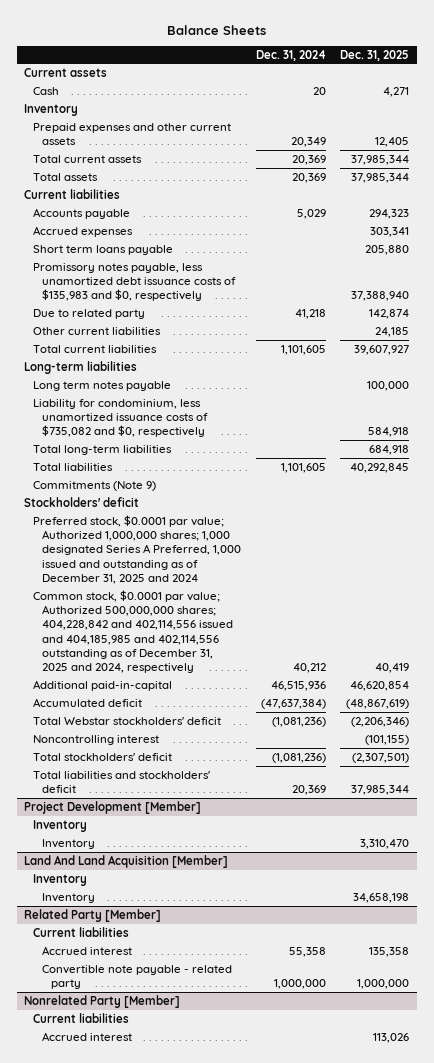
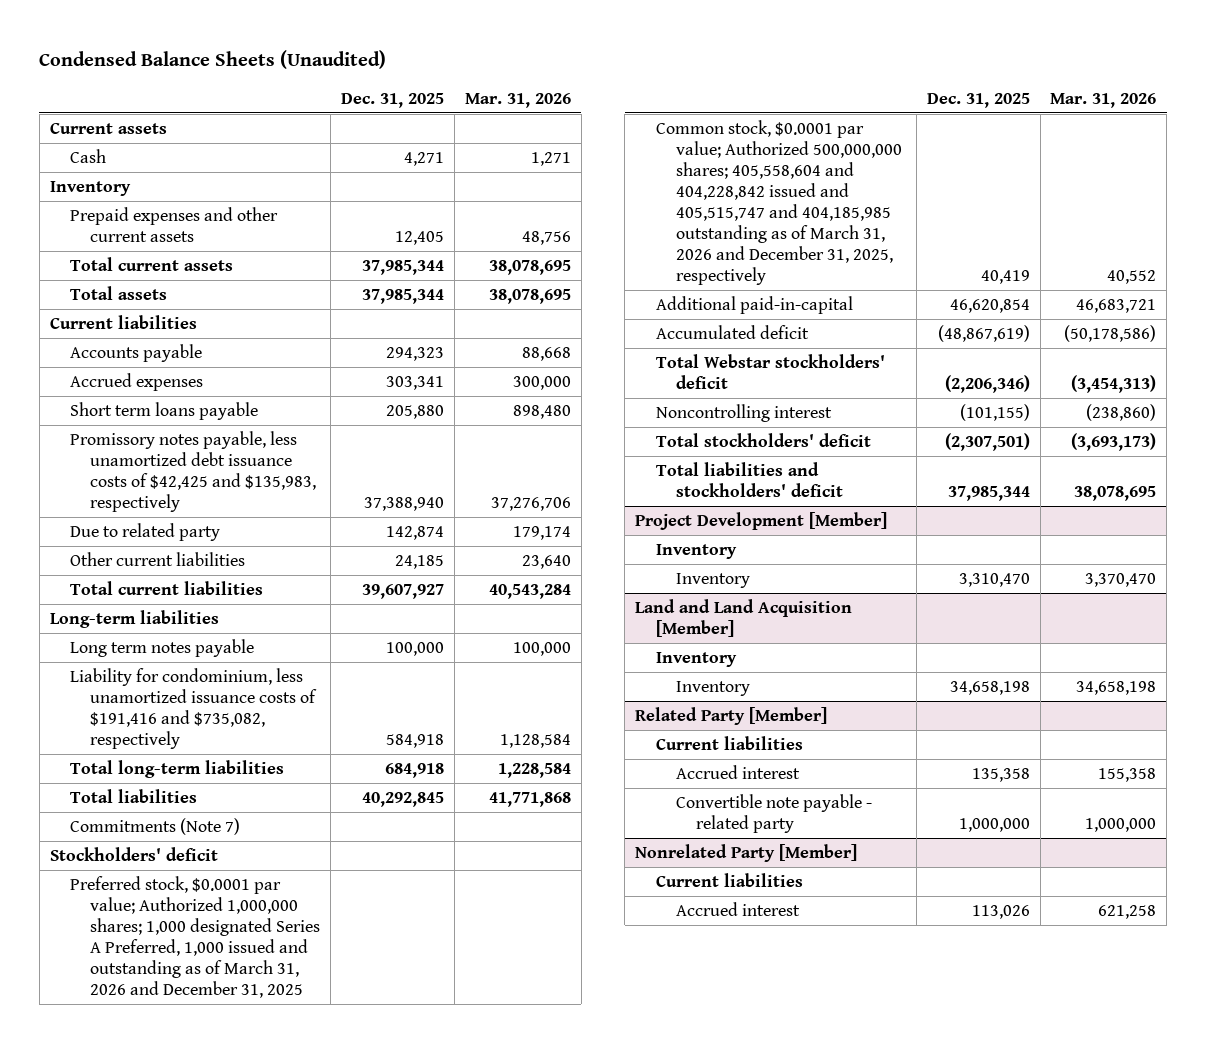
[166,24,266,35] Balance Sheets -> [39,50,387,70] Condensed Balance Sheets (Unaudited)
[255,49,326,61] Dec. 31, 2024 -> none
none -> [464,92,571,108] Mar. 31, 2026
[33,262,237,302] Promissory notes payable, less unamortized debt issuance costs of $135,983 and $0, respectively -> [69,430,317,513] Promissory notes payable, less unamortized debt issuance costs of $42,425 and $135,983, respectively
[33,398,209,438] Liability for condominium, less unamortized issuance costs of $735,082 and $0, respectively -> [69,667,318,750] Liability for condominium, less unamortized issuance costs of $191,416 and $735,082, respectively
[33,480,157,491] Commitments (Note 9) -> [69,817,240,835] Commitments (Note 7)
[33,514,242,584] Preferred stock, $0.0001 par value; Authorized 1,000,000 shares; 1,000 designated Series A Preferred, 1,000 issued and outstanding as of December 31, 2025 and 2024 -> [69,875,321,999] Preferred stock, $0.0001 par value; Authorized 1,000,000 shares; 1,000 designated Series A Preferred, 1,000 issued and outstanding as of March 31, 2026 and December 31, 2025
[33,589,234,674] Common stock, $0.0001 par value; Authorized 500,000,000 shares; 404,228,842 and 402,114,556 issued and 404,185,985 and 402,114,556 outstanding as of December 31, 2025 and 2024, respectively -> [655,119,902,286] Common stock, $0.0001 par value; Authorized 500,000,000 shares; 405,558,604 and 404,228,842 issued and 405,515,747 and 404,185,985 outstanding as of March 31, 2026 and December 31, 2025, respectively
[24,854,229,868] Land And Land Acquisition [Member] -> [635,598,853,638] Land and Land Acquisition [Member]

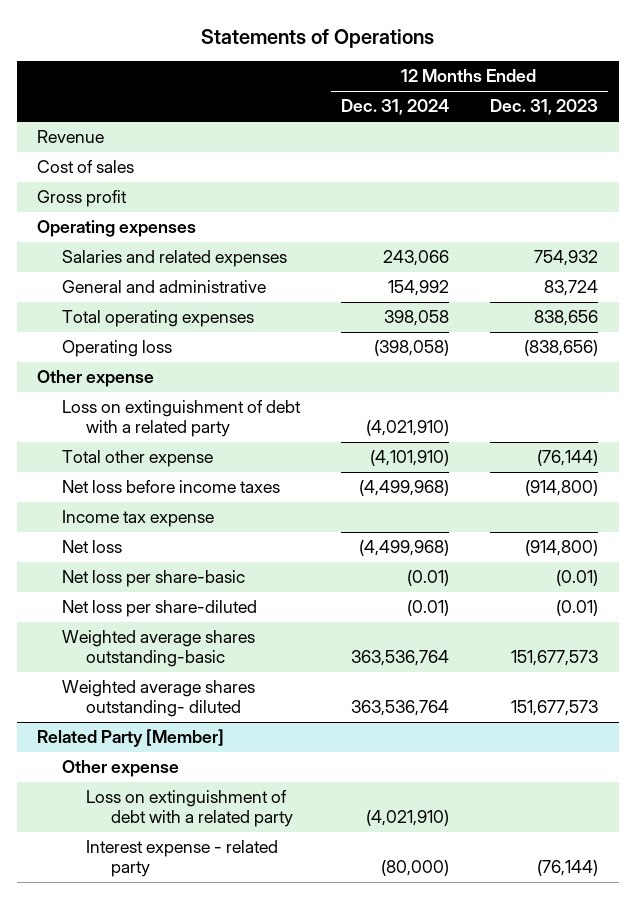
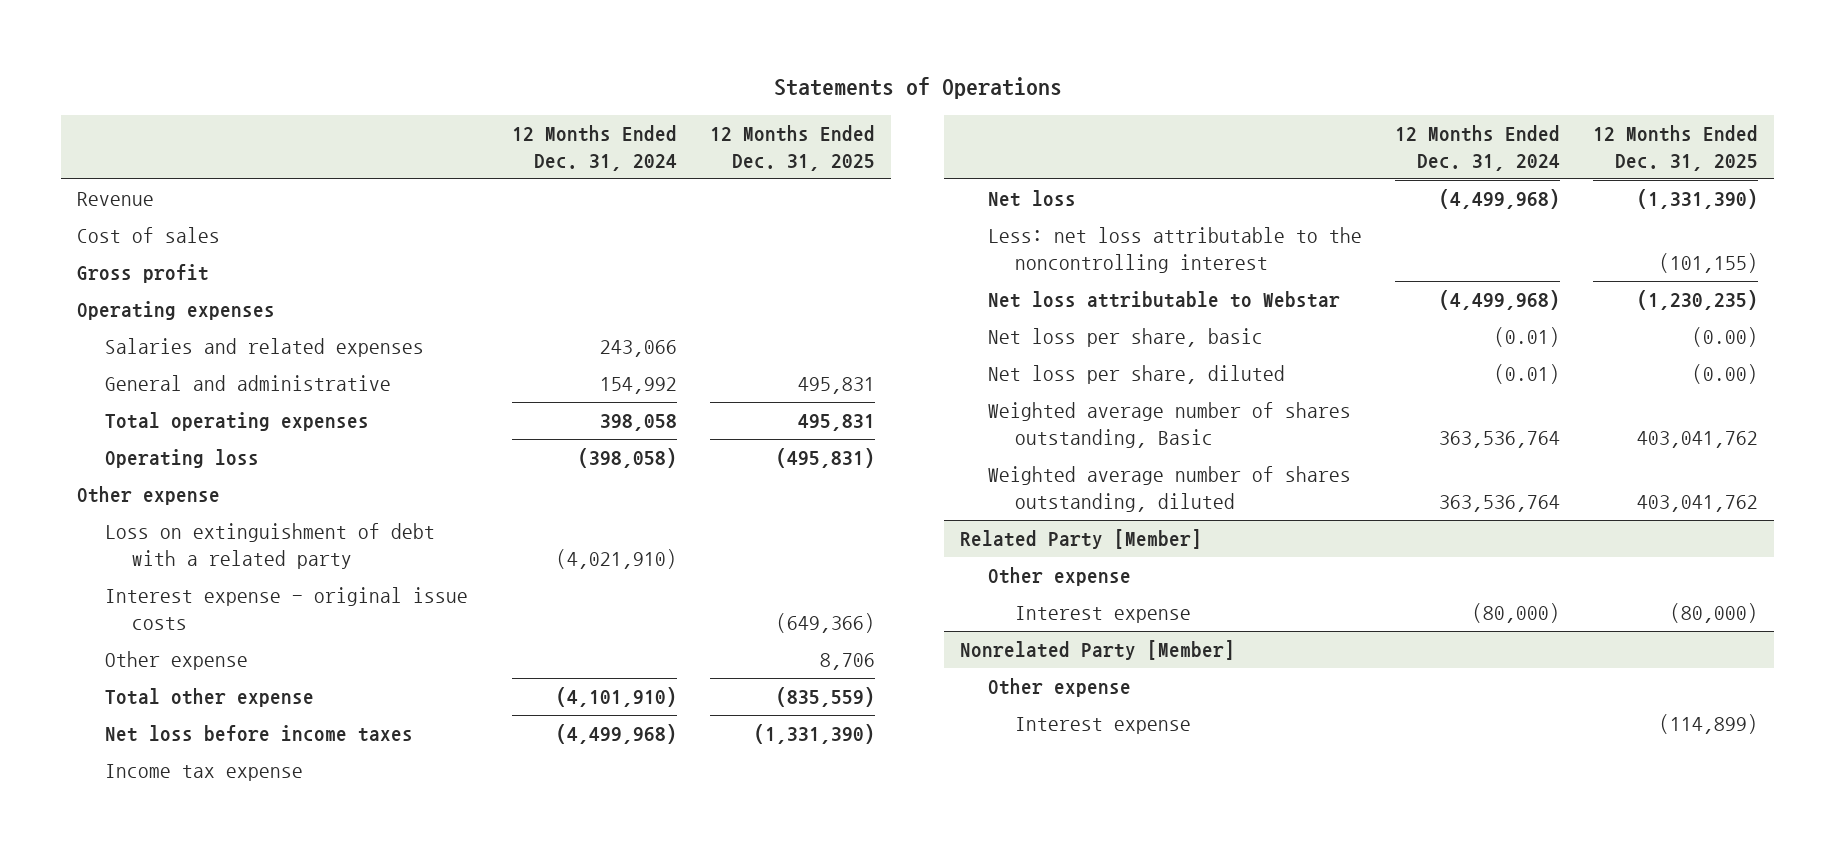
[490,99,599,116] Dec. 31, 2023 -> none
none -> [709,124,875,171] 12 Months Ended Dec. 31, 2025
none -> [104,587,468,631] Interest expense - original issue costs
none -> [104,651,248,671] Other expense
none -> [987,227,1362,274] Less: net loss attributable to the noncontrolling interest
none -> [987,291,1340,309] Net loss attributable to Webstar
[61,570,245,588] Net loss per share-basic -> [987,328,1263,348] Net loss per share, basic
[61,600,257,618] Net loss per share-diluted -> [987,365,1285,385] Net loss per share, diluted
[61,630,255,668] Weighted average shares outstanding-basic -> [987,402,1351,449] Weighted average number of shares outstanding, Basic
[61,680,255,718] Weighted average shares outstanding- diluted -> [987,466,1351,513] Weighted average number of shares outstanding, diluted
[86,790,293,828] Loss on extinguishment of debt with a related party -> none
[86,840,279,878] Interest expense - related party -> [1015,606,1192,624] Interest expense
none -> [960,640,1236,661] Nonrelated Party [Member]
none -> [987,678,1131,698] Other expense
none -> [1015,717,1192,735] Interest expense

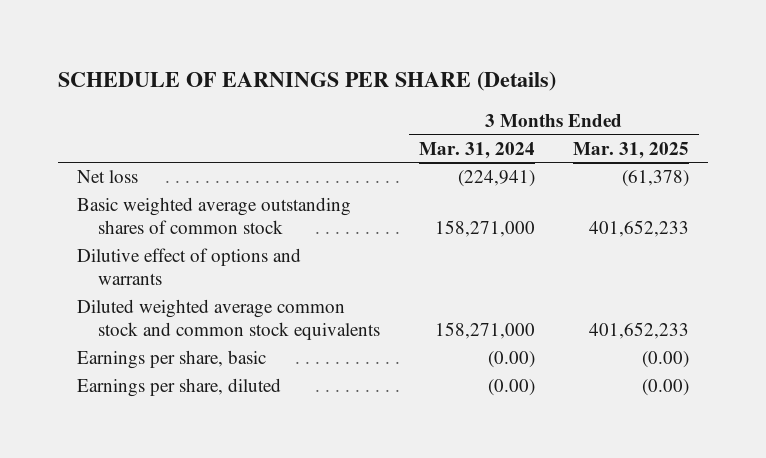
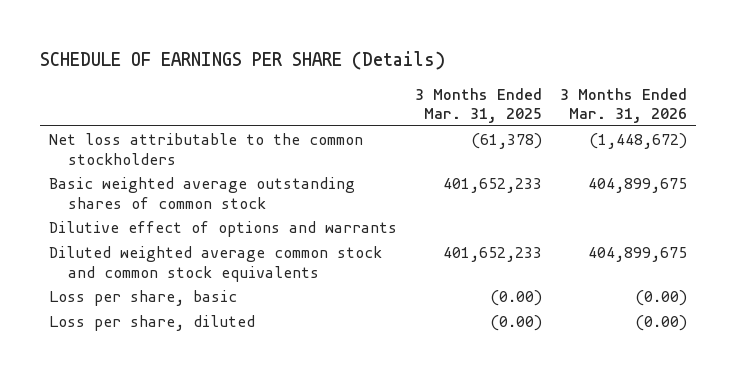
[418,141,535,159] Mar. 31, 2024 -> none
none -> [560,87,688,124] 3 Months Ended Mar. 31, 2026
[77,170,139,184] Net loss -> [49,132,364,165] Net loss attributable to the common stockholders
[77,350,267,370] Earnings per share, basic -> [49,289,238,306] Loss per share, basic
[77,378,282,398] Earnings per share, diluted -> [49,314,256,331] Loss per share, diluted

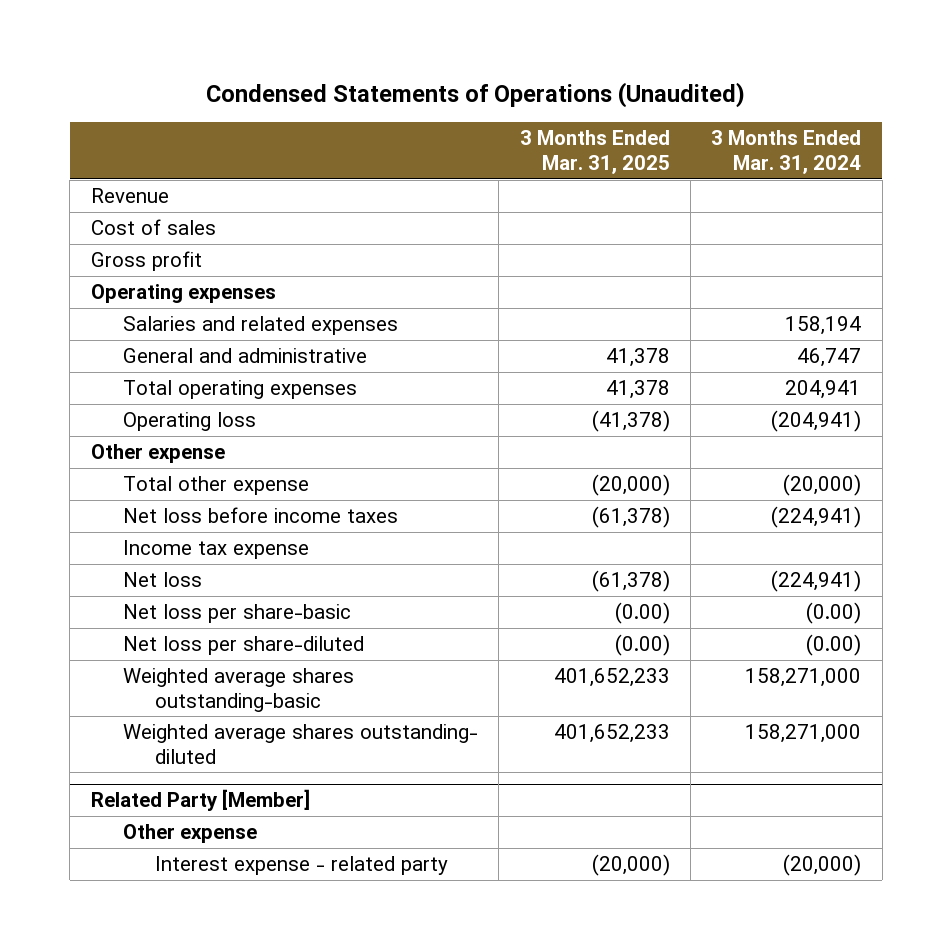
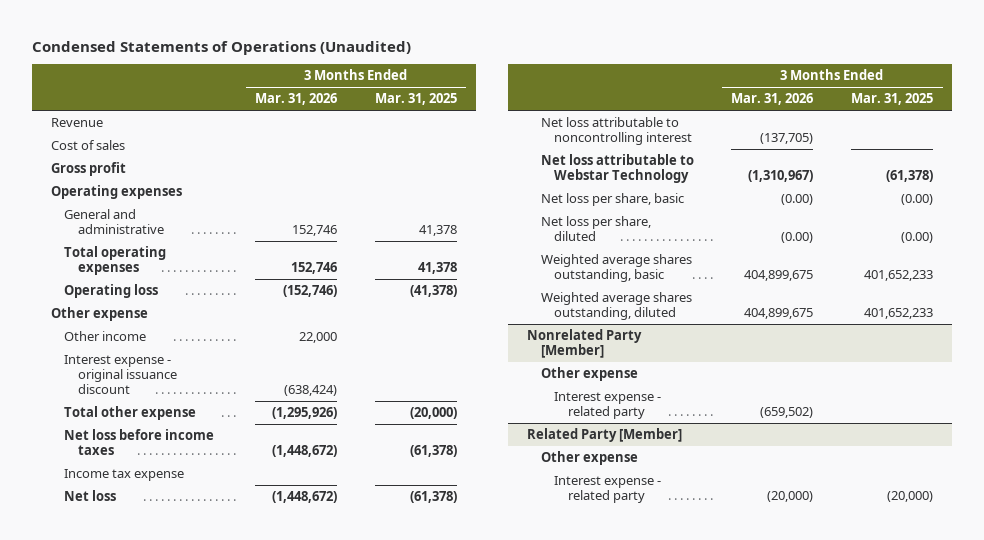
[711,130,862,174] 3 Months Ended Mar. 31, 2024 -> none
none -> [255,93,338,106] Mar. 31, 2026
[122,316,398,336] Salaries and related expenses -> none
none -> [64,331,147,342] Other income
none -> [64,355,177,395] Interest expense - original issuance discount
none -> [540,117,693,146] Net loss attributable to noncontrolling interest
none -> [540,154,694,184] Net loss attributable to Webstar Technology
[122,604,351,624] Net loss per share-basic -> [540,193,684,207] Net loss per share, basic
[122,636,364,656] Net loss per share-diluted -> [540,216,651,242] Net loss per share, diluted
[122,668,354,712] Weighted average shares outstanding-basic -> [540,254,692,283] Weighted average shares outstanding, basic
[122,724,478,764] Weighted average shares outstanding- diluted -> [540,292,692,321] Weighted average shares outstanding, diluted
none -> [526,329,642,359] Nonrelated Party [Member]
none -> [540,367,638,382] Other expense
none -> [554,392,662,420] Interest expense - related party

